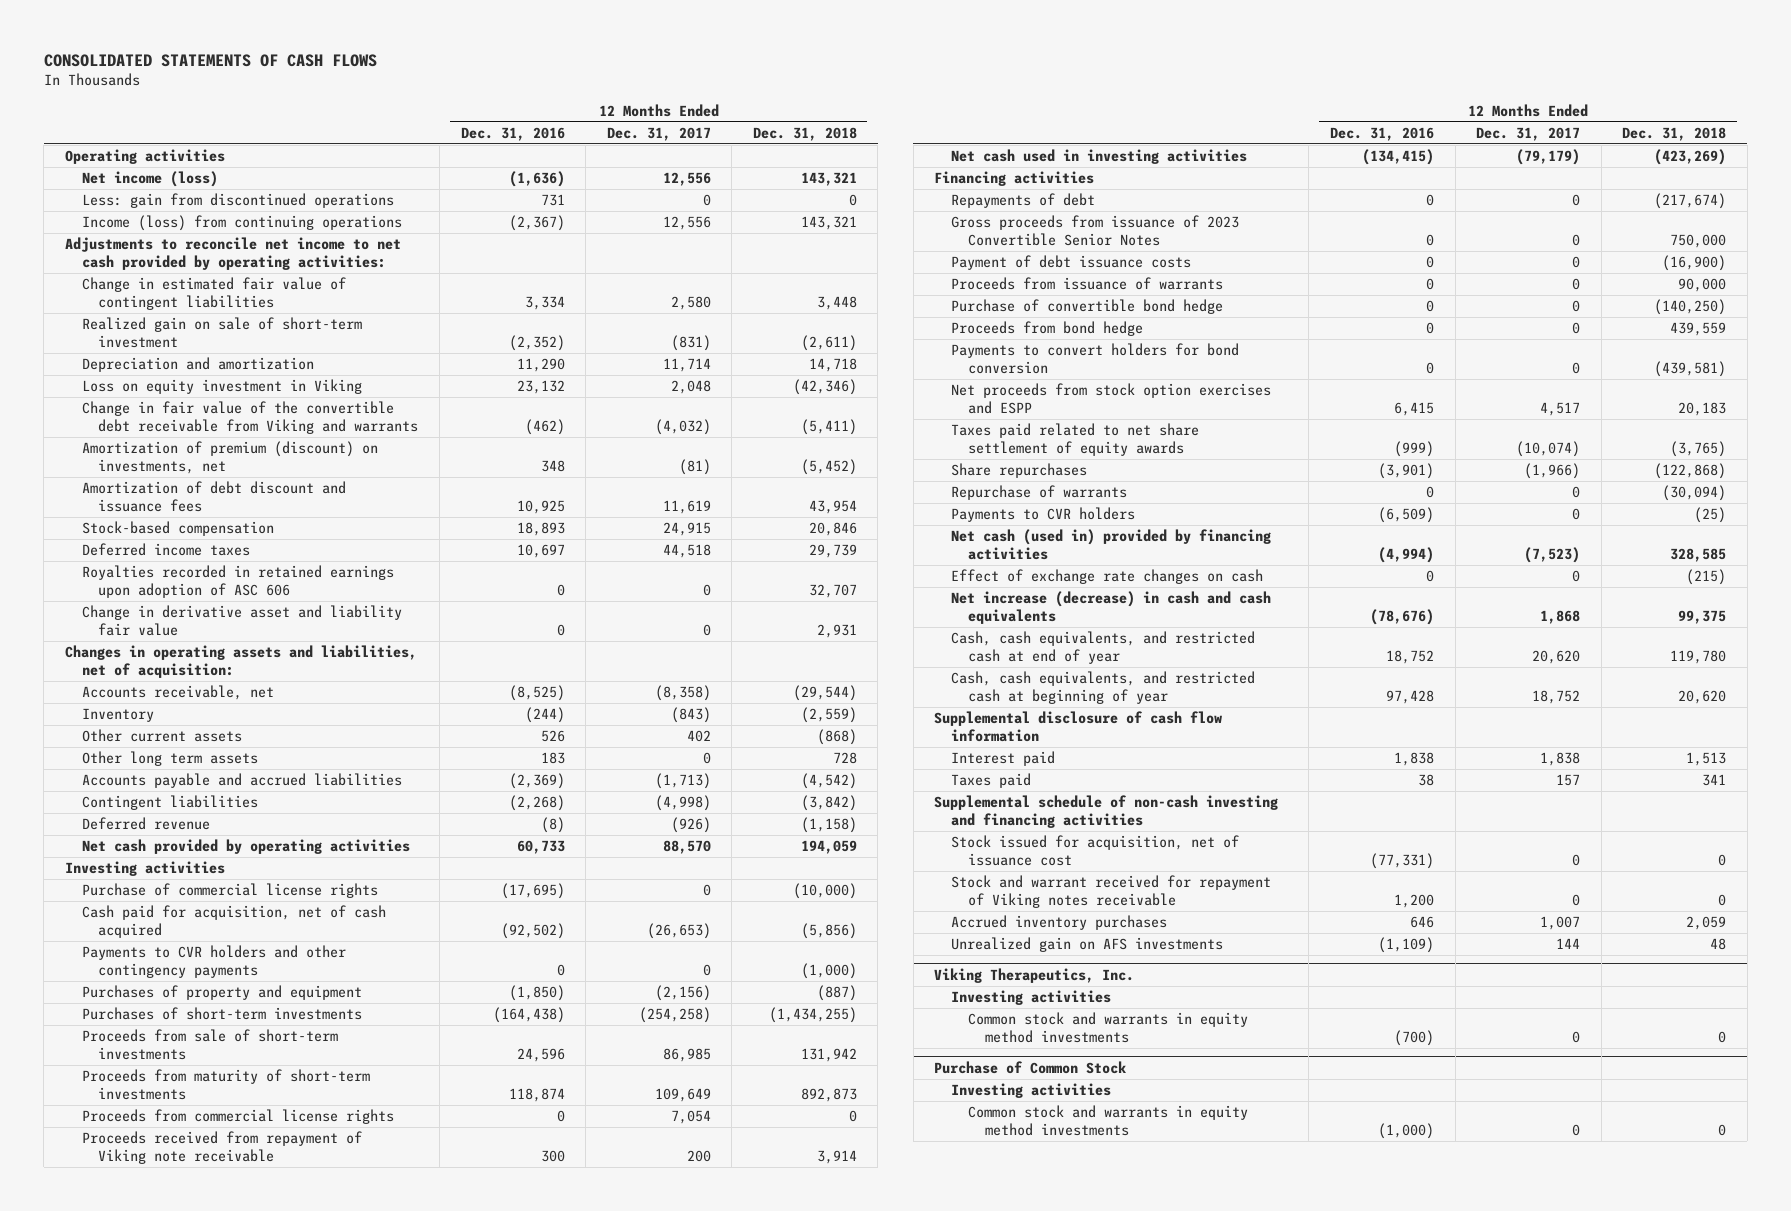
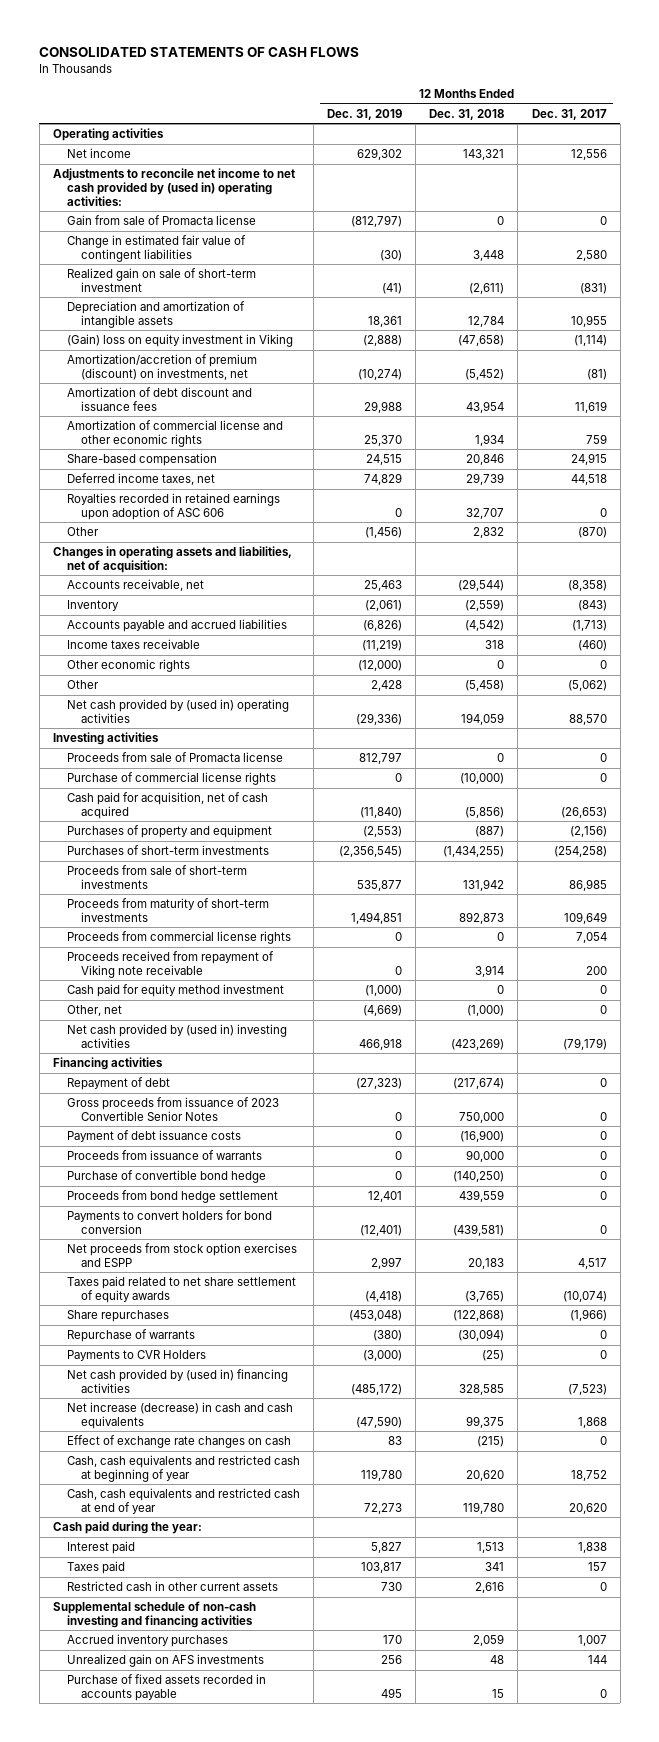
[460,126,565,141] Dec. 31, 2016 -> none
none -> [327,108,403,120] Dec. 31, 2019
[81,193,394,209] Less: gain from discontinued operations -> none
[81,215,402,232] Income (loss) from continuing operations -> none
[81,171,218,188] Net income (loss) -> [66,147,131,158] Net income
[64,237,401,271] Adjustments to reconcile net income to net cash provided by operating activities: -> [52,167,295,206] Adjustments to reconcile net income to net cash provided by (used in) operating activities:
none -> [66,214,256,225] Gain from sale of Promacta license
[81,401,419,435] Change in fair value of the convertible debt receivable from Viking and warrants -> none
[81,357,314,373] Depreciation and amortization -> [66,300,245,328] Depreciation and amortization of intangible assets
[662,358,711,373] 11,714 -> [570,314,607,327] 10,955
[808,358,857,373] 14,718 -> [468,315,505,327] 12,784
[81,379,362,395] Loss on equity investment in Viking -> [66,333,293,347] (Gain) loss on equity investment in Viking
[670,380,711,395] 2,048 -> [573,334,607,346] (1,114)
[792,379,857,396] (42,346) -> [458,334,505,346] (47,658)
[81,441,378,475] Amortization of premium (discount) on investments, net -> [66,353,257,380] Amortization/accretion of premium (discount) on investments, net
none -> [66,419,283,447] Amortization of commercial license and other economic rights
[81,521,274,537] Stock-based compensation -> [66,452,217,466] Share-based compensation
[81,543,250,557] Deferred income taxes -> [66,472,215,485] Deferred income taxes, net
[81,605,402,637] Change in derivative asset and liability fair value -> none
none -> [66,526,99,536] Other
[81,729,242,743] Other current assets -> none
[81,751,258,767] Other long term assets -> none
[81,795,258,811] Contingent liabilities -> none
[81,817,210,831] Deferred revenue -> none
none -> [66,638,200,649] Income taxes receivable
none -> [66,658,190,672] Other economic rights
none -> [66,679,99,689] Other
[81,839,410,855] Net cash provided by operating activities -> [66,698,289,723] Net cash provided by (used in) operating activities
none -> [66,751,283,762] Proceeds from sale of Promacta license
[81,945,346,979] Payments to CVR holders and other contingency payments -> none
none -> [66,983,284,997] Cash paid for equity method investment
none -> [66,1004,122,1016] Other, net
[951,149,1248,165] Net cash used in investing activities -> [66,1023,287,1048] Net cash provided by (used in) investing activities
[951,193,1096,209] Repayments of debt -> [66,1076,170,1090] Repayment of debt
[951,321,1144,337] Proceeds from bond hedge -> [66,1189,278,1203] Proceeds from bond hedge settlement
[951,507,1136,523] Payments to CVR holders -> [66,1349,206,1361] Payments to CVR Holders
[951,529,1272,561] Net cash (used in) provided by financing activities -> [66,1368,288,1393] Net cash provided by (used in) financing activities
[934,711,1223,743] Supplemental disclosure of cash flow information -> none
[951,569,1264,585] Effect of exchange rate changes on cash -> [66,1434,291,1448] Effect of exchange rate changes on cash
[951,631,1256,665] Cash, cash equivalents, and restricted cash at end of year -> [66,1454,300,1482] Cash, cash equivalents and restricted cash at beginning of year
[1532,650,1581,665] 20,620 -> [570,1469,607,1481] 18,752
[1670,650,1727,665] 119,780 -> [466,1469,505,1481] 20,620
[951,671,1256,705] Cash, cash equivalents, and restricted cash at beginning of year -> [66,1487,300,1514] Cash, cash equivalents and restricted cash at end of year
[1532,690,1581,705] 18,752 -> [568,1502,607,1514] 20,620
[1678,690,1727,705] 20,620 -> [463,1501,505,1514] 119,780
none -> [52,1520,202,1534] Cash paid during the year:
none -> [66,1580,278,1591] Restricted cash in other current assets
[951,835,1240,867] Stock issued for acquisition, net of issuance cost -> none
[951,875,1272,909] Stock and warrant received for repayment of Viking notes receivable -> none
[934,968,1135,984] Viking Therapeutics, Inc. -> none
[951,990,1112,1006] Investing activities -> none
[967,1012,1248,1044] Common stock and warrants in equity method investments -> none
[934,1061,1127,1075] Purchase of Common Stock -> none
[951,1083,1112,1099] Investing activities -> none
[967,1105,1248,1137] Common stock and warrants in equity method investments -> none
none -> [66,1673,266,1701] Purchase of fixed assets recorded in accounts payable

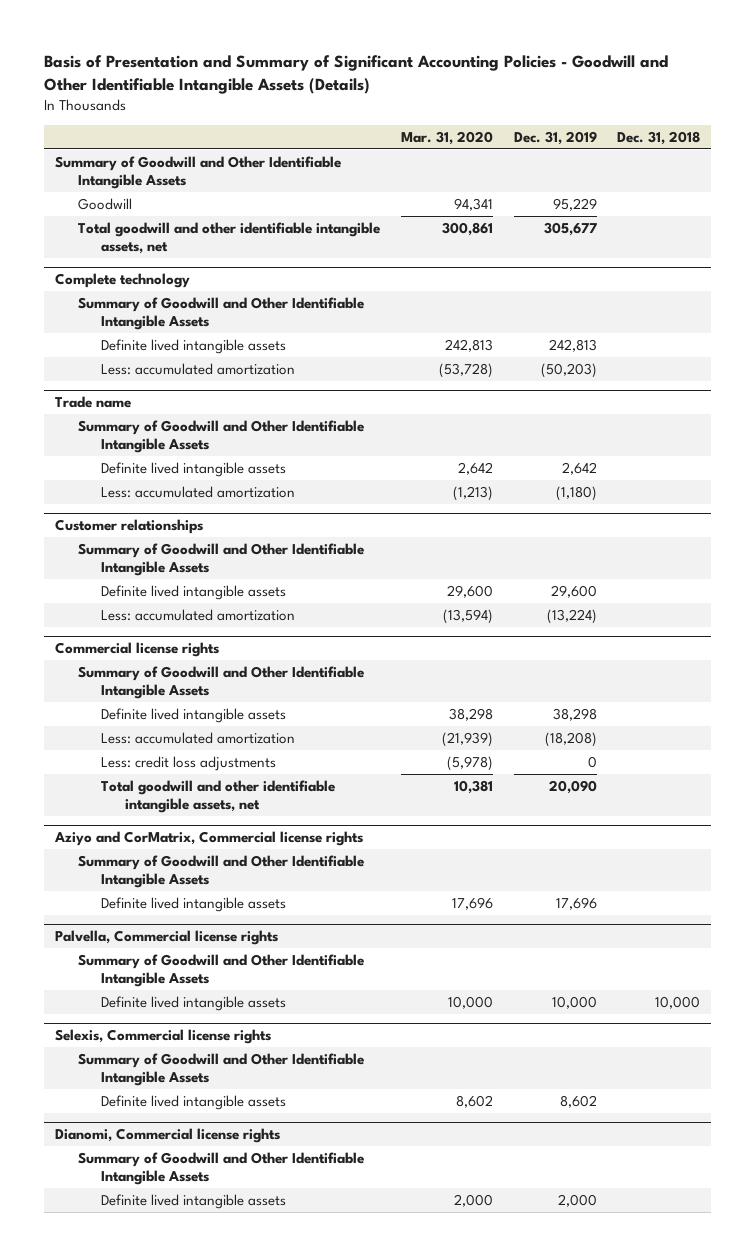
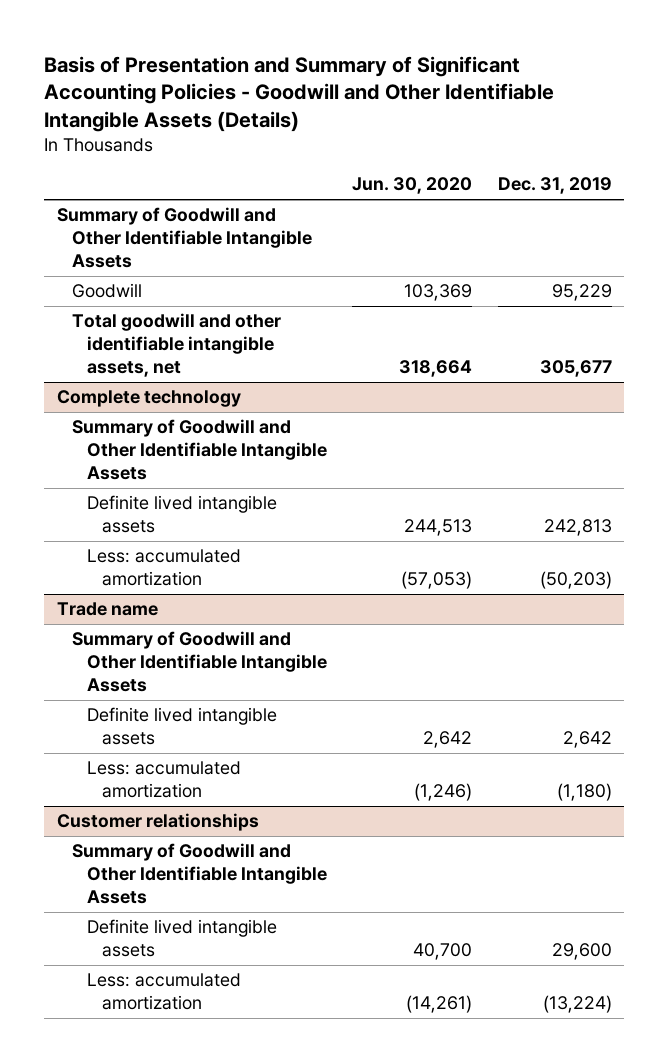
[400,130,493,145] Mar. 31, 2020 -> none
[617,130,701,145] Dec. 31, 2018 -> none
none -> [352,177,473,195] Jun. 30, 2020
[54,642,219,658] Commercial license rights -> none
[78,665,365,700] Summary of Goodwill and Other Identifiable Intangible Assets -> none
[101,707,287,723] Definite lived intangible assets -> none
[101,731,296,744] Less: accumulated amortization -> none
[101,755,277,771] Less: credit loss adjustments -> none
[101,779,336,814] Total goodwill and other identifiable intangible assets, net -> none
[53,831,363,847] Aziyo and CorMatrix, Commercial license rights -> none
[78,854,365,889] Summary of Goodwill and Other Identifiable Intangible Assets -> none
[101,896,287,912] Definite lived intangible assets -> none
[54,930,278,946] Palvella, Commercial license rights -> none
[78,953,365,988] Summary of Goodwill and Other Identifiable Intangible Assets -> none
[101,995,287,1011] Definite lived intangible assets -> none
[54,1029,271,1045] Selexis, Commercial license rights -> none
[78,1052,365,1087] Summary of Goodwill and Other Identifiable Intangible Assets -> none
[101,1094,287,1110] Definite lived intangible assets -> none
[54,1128,280,1144] Dianomi, Commercial license rights -> none
[78,1151,365,1186] Summary of Goodwill and Other Identifiable Intangible Assets -> none
[101,1193,287,1209] Definite lived intangible assets -> none

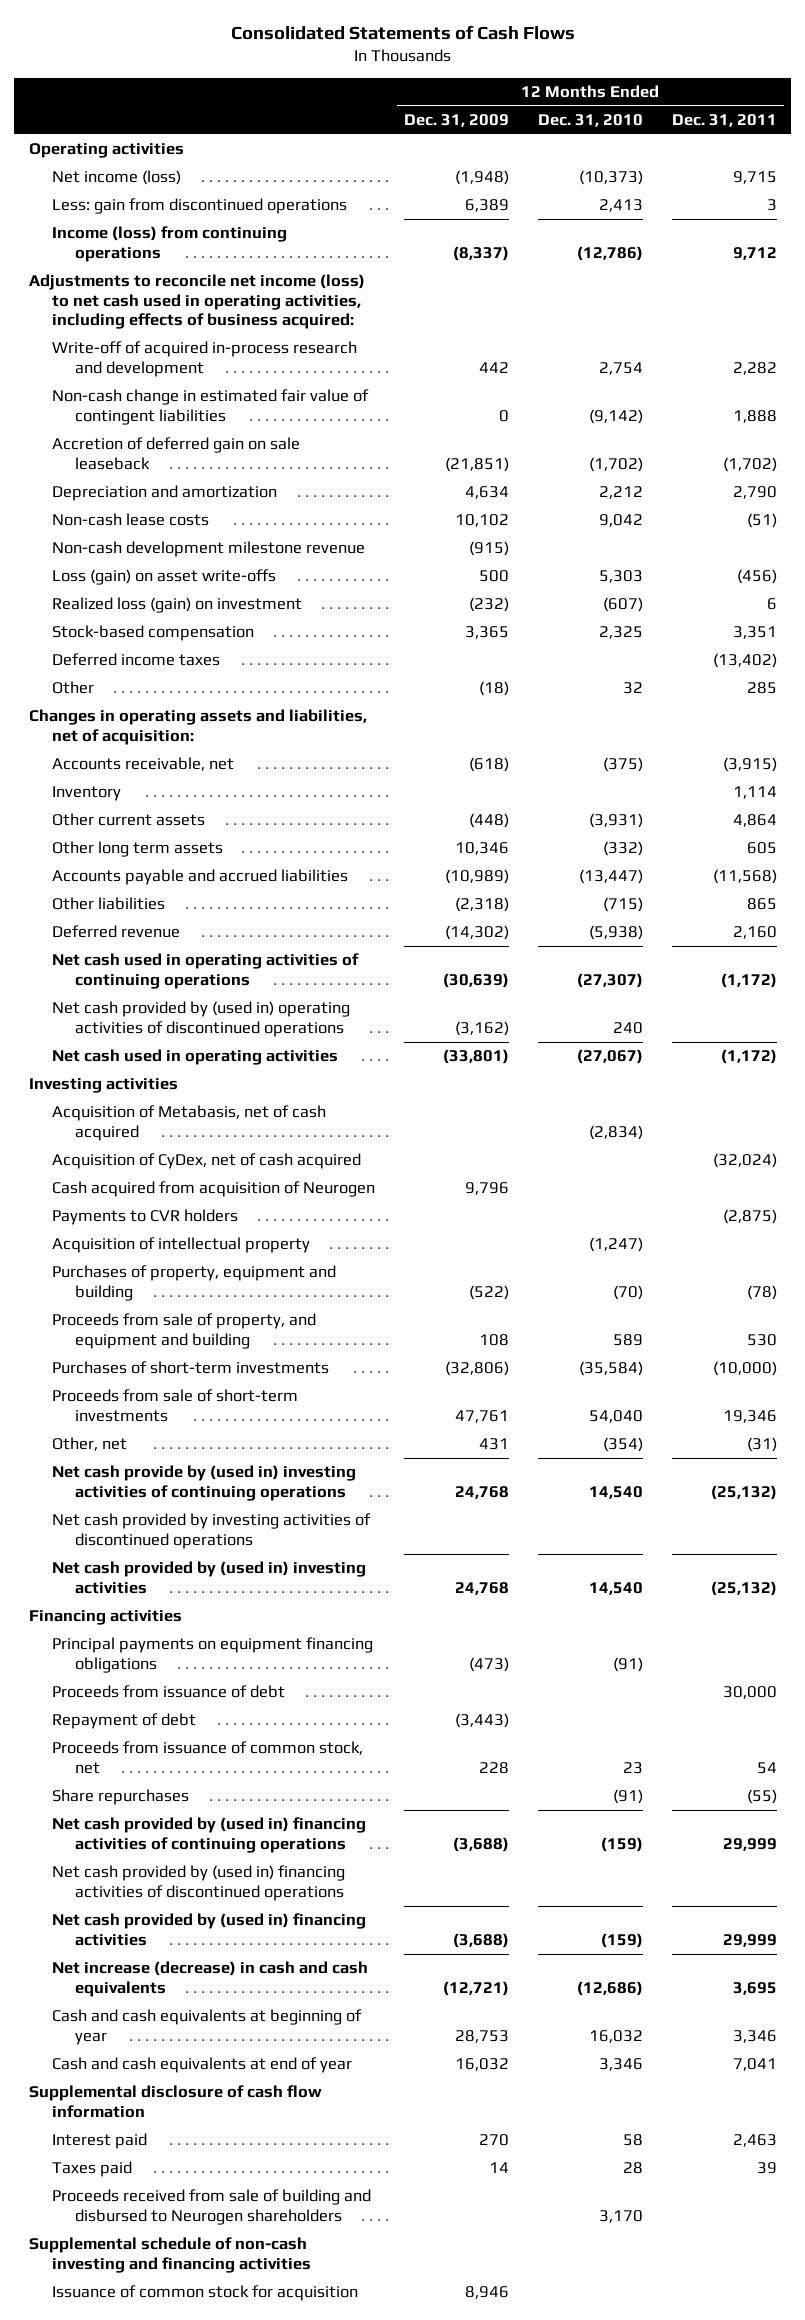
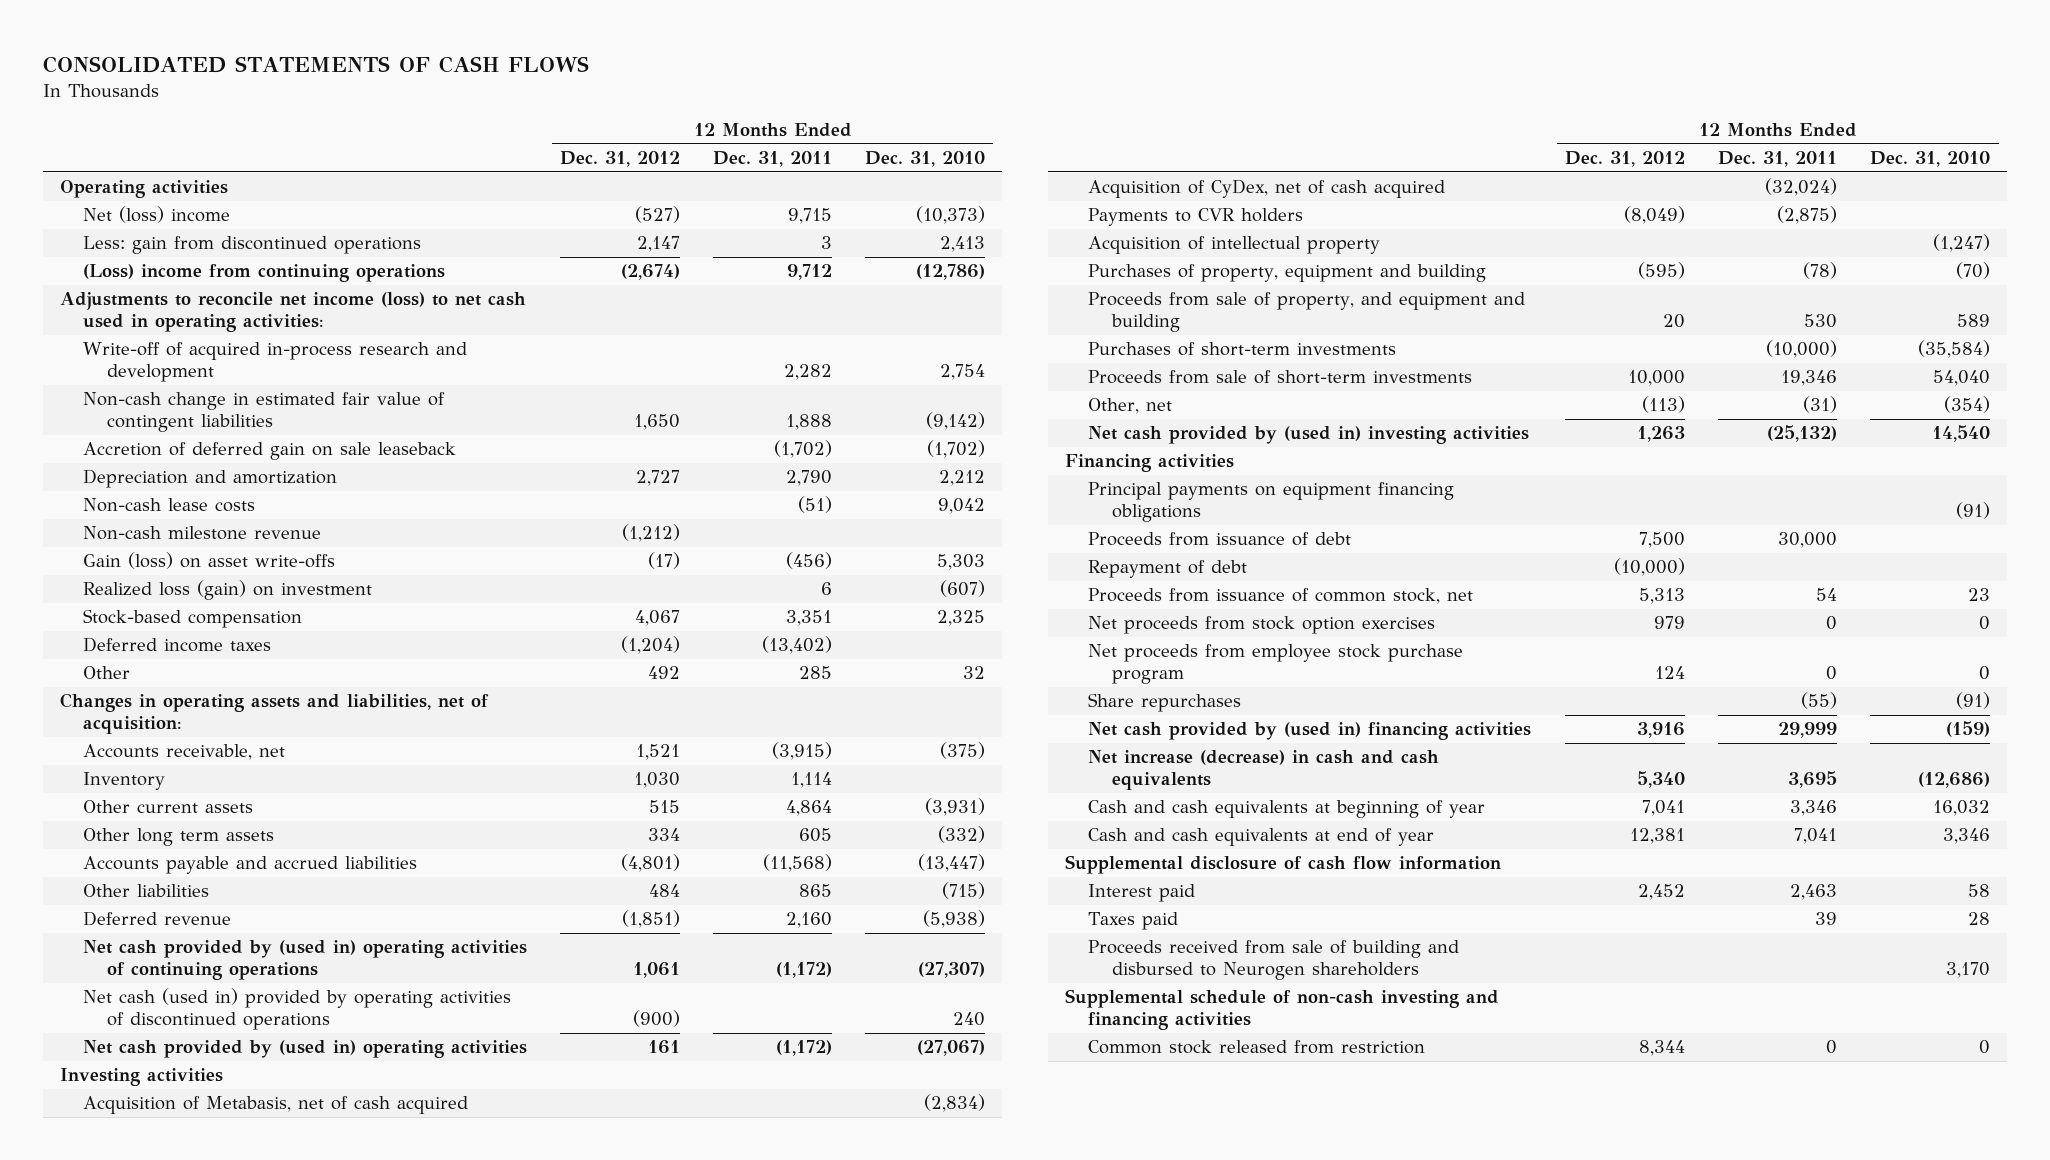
[230,25,575,41] Consolidated Statements of Cash Flows -> [43,55,590,73] CONSOLIDATED STATEMENTS OF CASH FLOWS
[403,113,509,127] Dec. 31, 2009 -> none
none -> [560,151,681,168] Dec. 31, 2012
[51,170,181,186] Net income (loss) -> [83,206,231,224] Net (loss) income
[51,226,287,262] Income (loss) from continuing operations -> [83,264,446,283] (Loss) income from continuing operations
[28,274,365,330] Adjustments to reconcile net income (loss) to net cash used in operating activities, including effects of business acquired: -> [59,292,526,333] Adjustments to reconcile net income (loss) to net cash used in operating activities:
[51,541,365,558] Non-cash development milestone revenue -> [83,526,322,541] Non-cash milestone revenue
[51,569,276,586] Loss (gain) on asset write-offs -> [83,552,336,570] Gain (loss) on asset write-offs
[51,953,359,989] Net cash used in operating activities of continuing operations -> [83,940,528,981] Net cash provided by (used in) operating activities of continuing operations
[51,1001,350,1037] Net cash provided by (used in) operating activities of discontinued operations -> [83,988,512,1031] Net cash (used in) provided by operating activities of discontinued operations
[51,1049,338,1066] Net cash used in operating activities -> [83,1040,528,1059] Net cash provided by (used in) operating activities
[51,1181,375,1198] Cash acquired from acquisition of Neurogen -> none
[51,1465,356,1501] Net cash provide by (used in) investing activities of continuing operations -> none
[51,1513,371,1549] Net cash provided by investing activities of discontinued operations -> none
none -> [1088,616,1436,635] Net proceeds from stock option exercises
none -> [1088,644,1464,685] Net proceeds from employee stock purchase program
[51,1817,366,1853] Net cash provided by (used in) financing activities of continuing operations -> none
[51,1865,345,1901] Net cash provided by (used in) financing activities of discontinued operations -> none
[51,2285,358,2302] Issuance of common stock for acquisition -> none
none -> [1088,1040,1426,1055] Common stock released from restriction

